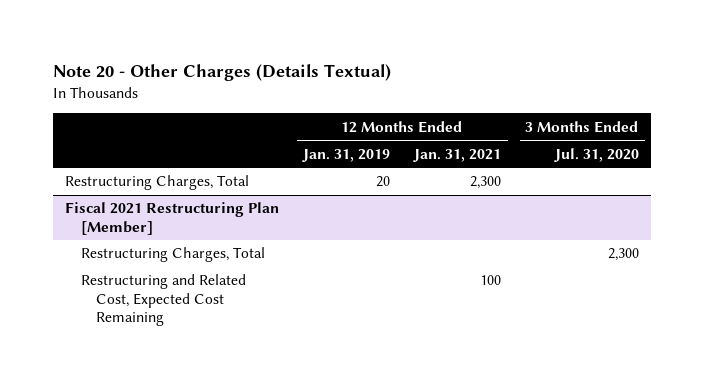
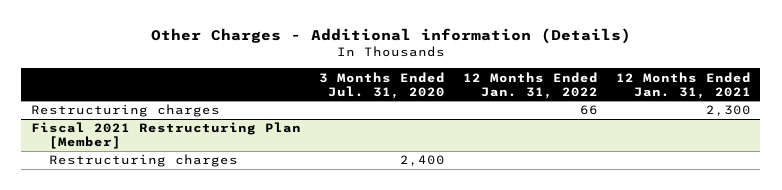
[52,63,391,81] Note 20 - Other Charges (Details Textual) -> [150,28,631,45] Other Charges - Additional information (Details)
[302,148,391,162] Jan. 31, 2019 -> none
none -> [462,71,598,99] 12 Months Ended Jan. 31, 2022
[64,175,249,191] Restructuring Charges, Total -> [30,104,220,118] Restructuring charges
[80,274,246,327] Restructuring and Related Cost, Expected Cost Remaining -> none
[80,247,265,263] Restructuring Charges, Total -> [48,154,238,168] Restructuring charges
[607,248,639,262] 2,300 -> [399,155,445,167] 2,400

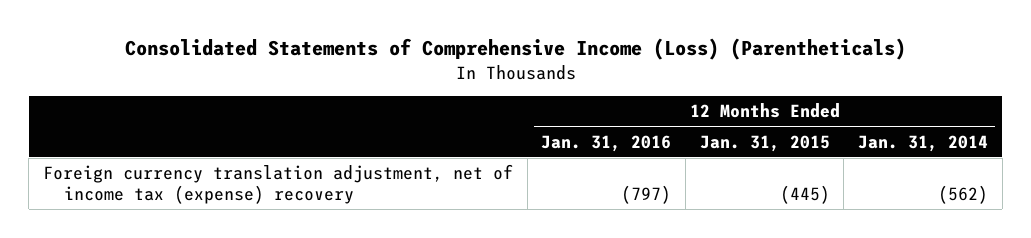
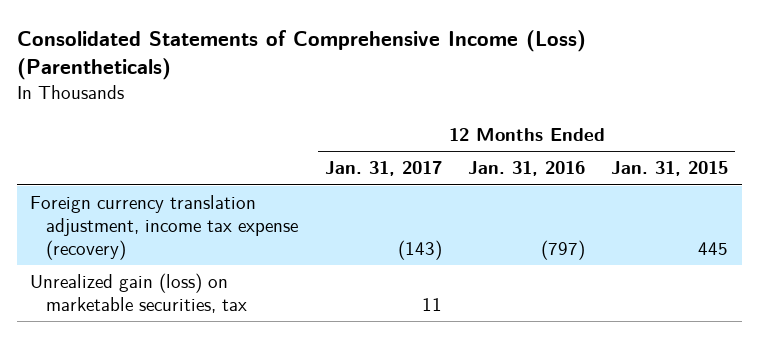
[858,134,989,152] Jan. 31, 2014 -> none
none -> [324,161,442,177] Jan. 31, 2017
[42,164,513,205] Foreign currency translation adjustment, net of income tax (expense) recovery -> [30,195,299,260] Foreign currency translation adjustment, income tax expense (recovery)
[779,185,830,205] (445) -> [698,241,729,255] 445
none -> [30,273,248,313] Unrealized gain (loss) on marketable securities, tax

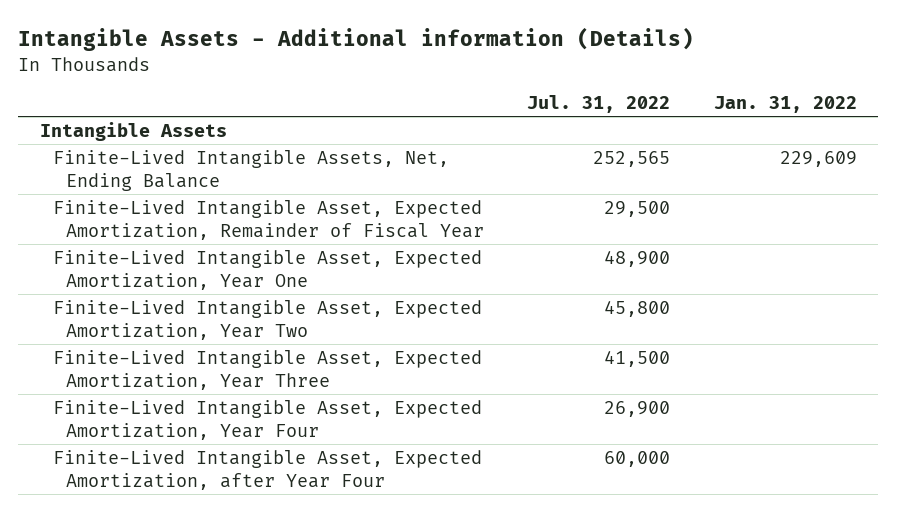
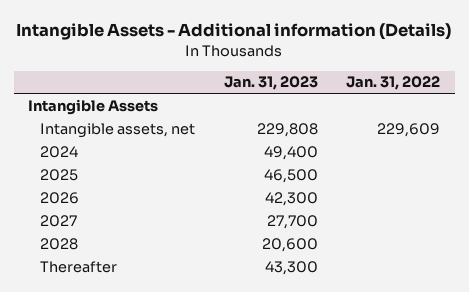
[527,94,671,113] Jul. 31, 2022 -> none
none -> [223,76,318,91] Jan. 31, 2023
[53,200,485,240] Finite-Lived Intangible Asset, Expected Amortization, Remainder of Fiscal Year -> none
[53,450,483,490] Finite-Lived Intangible Asset, Expected Amortization, after Year Four -> none
[53,150,450,191] Finite-Lived Intangible Assets, Net, Ending Balance -> [40,122,196,138] Intangible assets, net
[53,250,483,290] Finite-Lived Intangible Asset, Expected Amortization, Year One -> [40,145,79,158] 2024
[53,300,483,340] Finite-Lived Intangible Asset, Expected Amortization, Year Two -> [40,168,79,181] 2025
[53,350,483,390] Finite-Lived Intangible Asset, Expected Amortization, Year Three -> [40,191,80,204] 2026
[53,400,483,440] Finite-Lived Intangible Asset, Expected Amortization, Year Four -> [40,214,78,227] 2027
none -> [40,237,79,250] 2028
none -> [40,260,118,273] Thereafter

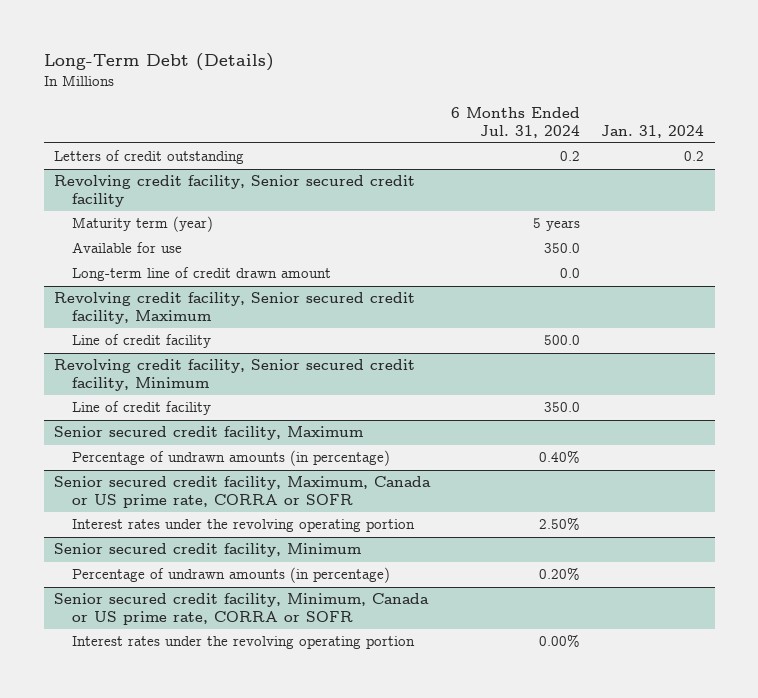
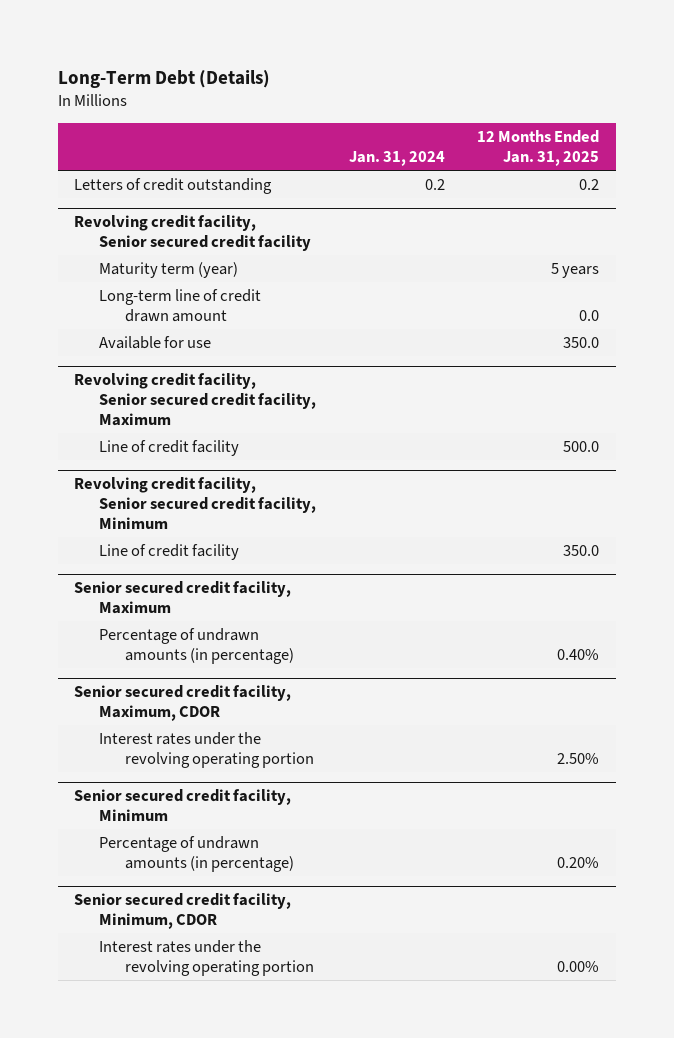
[451,107,581,138] 6 Months Ended Jul. 31, 2024 -> none
none -> [477,129,600,166] 12 Months Ended Jan. 31, 2025
[71,242,182,254] Available for use -> [99,336,212,350] Available for use
[54,476,432,508] Senior secured credit facility, Maximum, Canada or US prime rate, CORRA or SOFR -> none
[71,519,415,533] Interest rates under the revolving operating portion -> none
none -> [74,685,292,722] Senior secured credit facility, Maximum, CDOR
none -> [99,732,314,769] Interest rates under the revolving operating portion
[54,593,430,625] Senior secured credit facility, Minimum, Canada or US prime rate, CORRA or SOFR -> none
[71,636,415,650] Interest rates under the revolving operating portion -> none
none -> [74,893,292,930] Senior secured credit facility, Minimum, CDOR
none -> [99,940,314,977] Interest rates under the revolving operating portion

